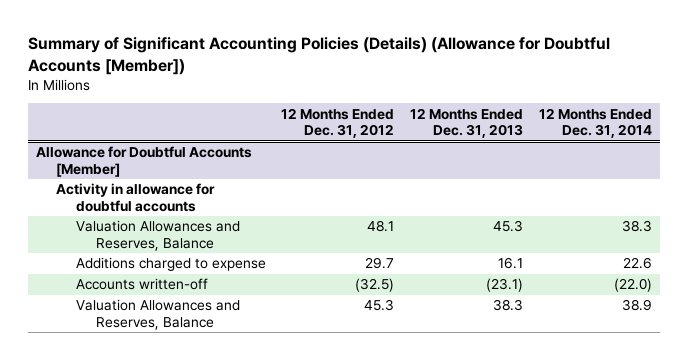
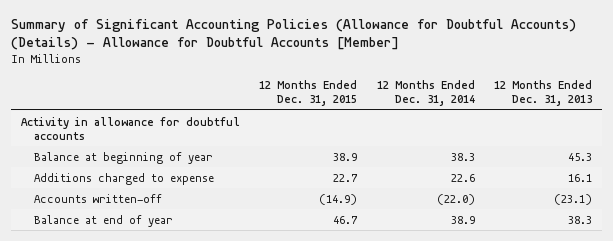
[27,37,610,75] Summary of Significant Accounting Policies (Details) (Allowance for Doubtful Accounts [Member]) -> [10,19,576,51] Summary of Significant Accounting Policies (Allowance for Doubtful Accounts) (Details) - Allowance for Doubtful Accounts [Member]
[281,107,395,139] 12 Months Ended Dec. 31, 2012 -> none
none -> [259,80,358,107] 12 Months Ended Dec. 31, 2015
[35,146,252,177] Allowance for Doubtful Accounts [Member] -> none
[75,220,240,251] Valuation Allowances and Reserves, Balance -> [33,151,213,164] Balance at beginning of year
[75,299,240,330] Valuation Allowances and Reserves, Balance -> [33,214,173,227] Balance at end of year

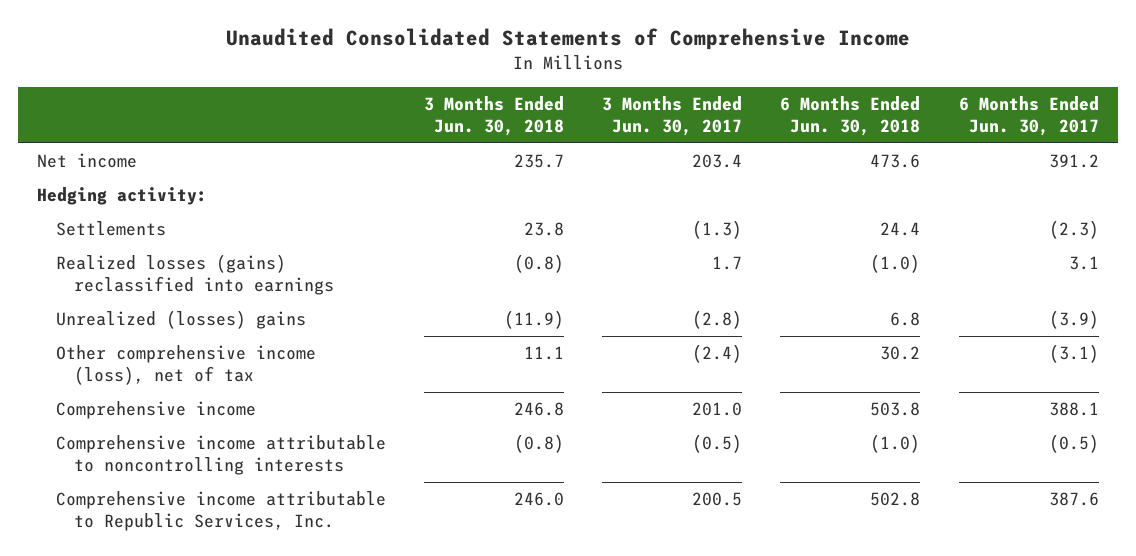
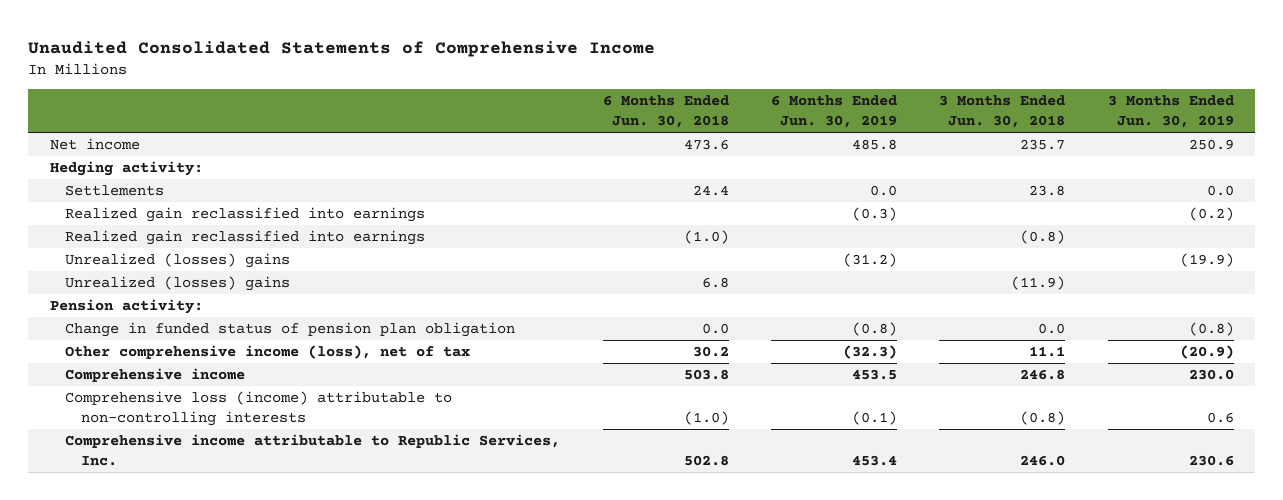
[602,96,743,137] 3 Months Ended Jun. 30, 2017 -> none
[958,96,1099,137] 6 Months Ended Jun. 30, 2017 -> none
none -> [770,95,897,129] 6 Months Ended Jun. 30, 2019
none -> [1107,95,1234,129] 3 Months Ended Jun. 30, 2019
none -> [65,207,426,223] Realized gain reclassified into earnings
[55,254,335,295] Realized losses (gains) reclassified into earnings -> [65,230,426,246] Realized gain reclassified into earnings
none -> [65,253,291,269] Unrealized (losses) gains
none -> [49,299,203,315] Pension activity:
none -> [65,322,516,338] Change in funded status of pension plan obligation
[55,435,386,475] Comprehensive income attributable to noncontrolling interests -> [65,391,453,426] Comprehensive loss (income) attributable to non-controlling interests

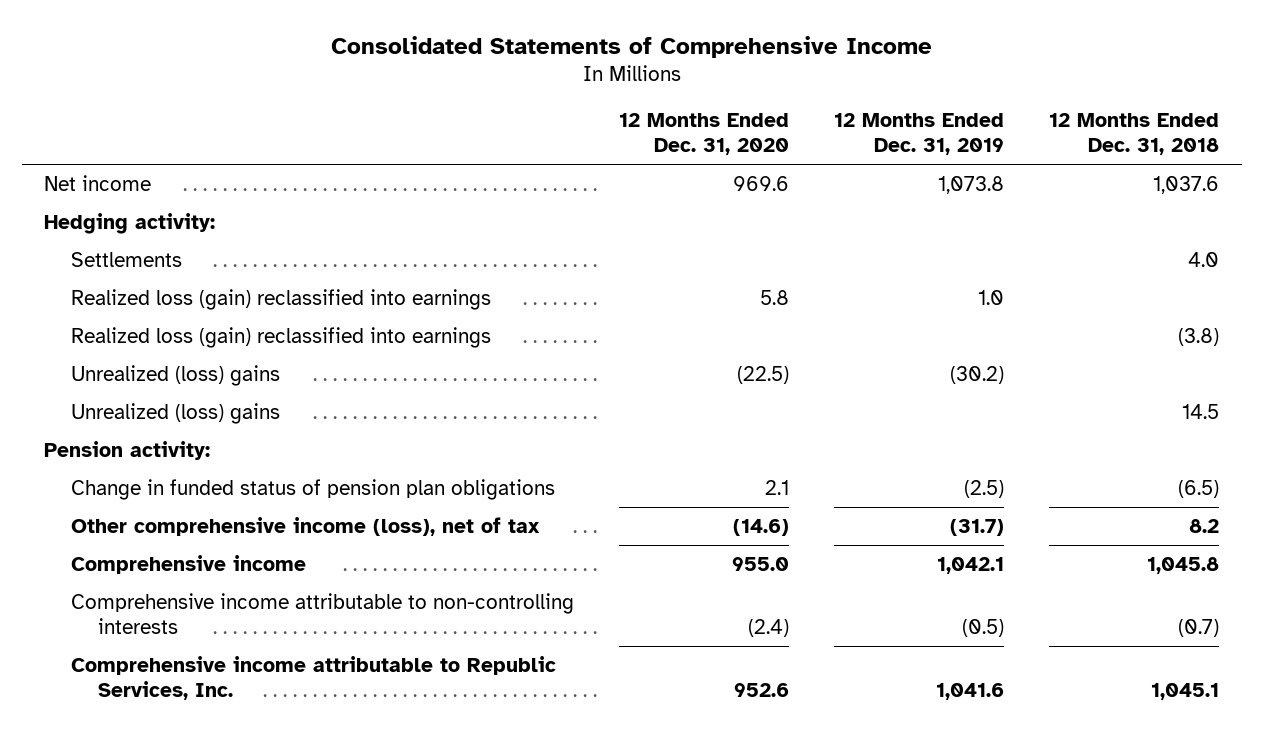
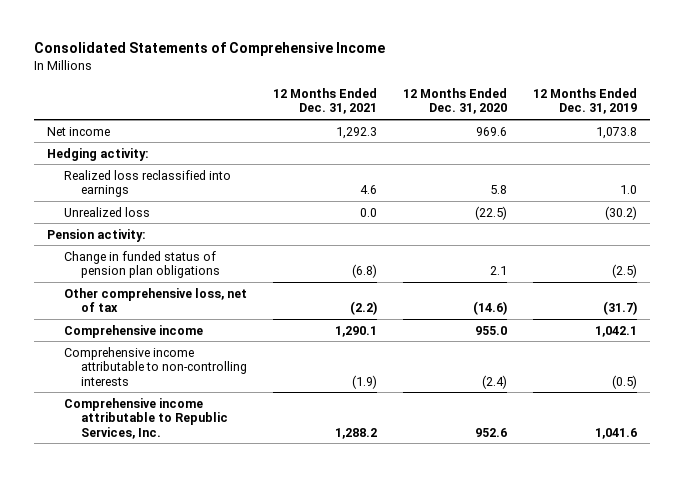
[1049,113,1220,155] 12 Months Ended Dec. 31, 2018 -> none
none -> [273,87,378,115] 12 Months Ended Dec. 31, 2021
[71,252,183,268] Settlements -> none
[71,327,492,349] Realized loss (gain) reclassified into earnings -> none
[71,403,281,425] Unrealized (loss) gains -> none
[71,289,492,311] Realized loss (gain) reclassified into earnings -> [63,169,231,198] Realized loss reclassified into earnings
[71,365,281,387] Unrealized (loss) gains -> [63,206,150,217] Unrealized loss
[71,517,541,537] Other comprehensive income (loss), net of tax -> [63,287,247,313] Other comprehensive loss, net of tax

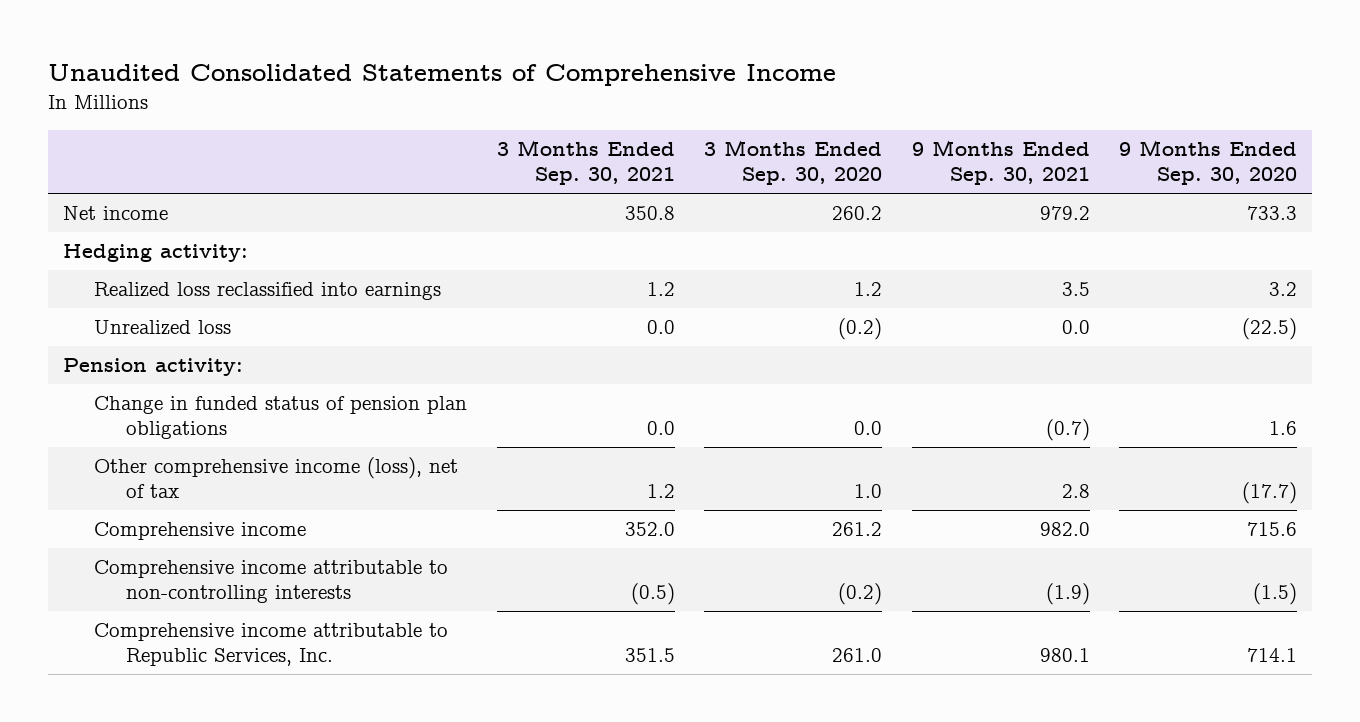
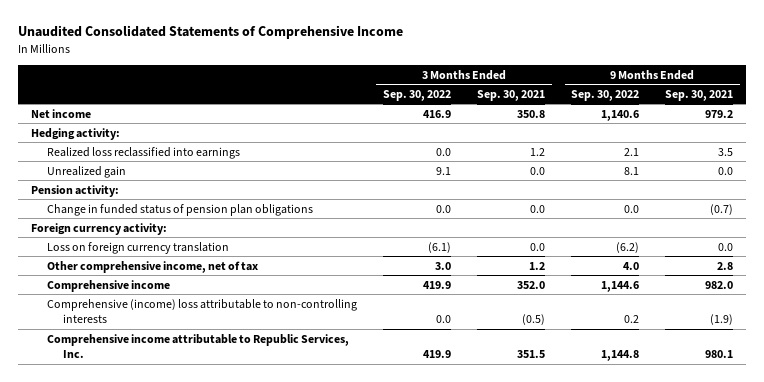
[704,140,883,186] 3 Months Ended Sep. 30, 2020 -> none
[1119,140,1298,186] 9 Months Ended Sep. 30, 2020 -> none
none -> [382,89,451,101] Sep. 30, 2022
none -> [571,89,640,101] Sep. 30, 2022
[94,320,232,336] Unrealized loss -> [46,165,126,178] Unrealized gain
none -> [30,222,167,235] Foreign currency activity:
none -> [46,241,229,254] Loss on foreign currency translation
[94,457,459,499] Other comprehensive income (loss), net of tax -> [46,260,258,273] Other comprehensive income, net of tax
[94,560,449,604] Comprehensive income attributable to non-controlling interests -> [46,298,357,324] Comprehensive (income) loss attributable to non-controlling interests

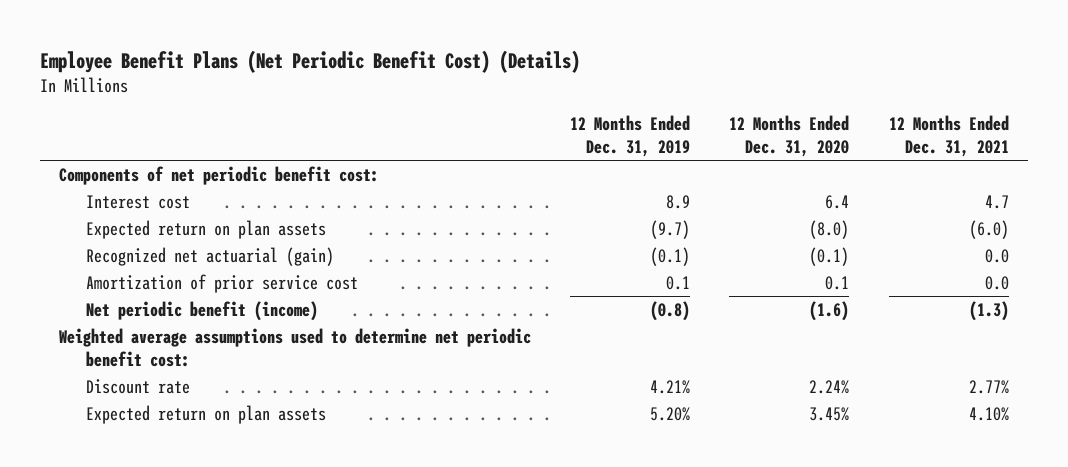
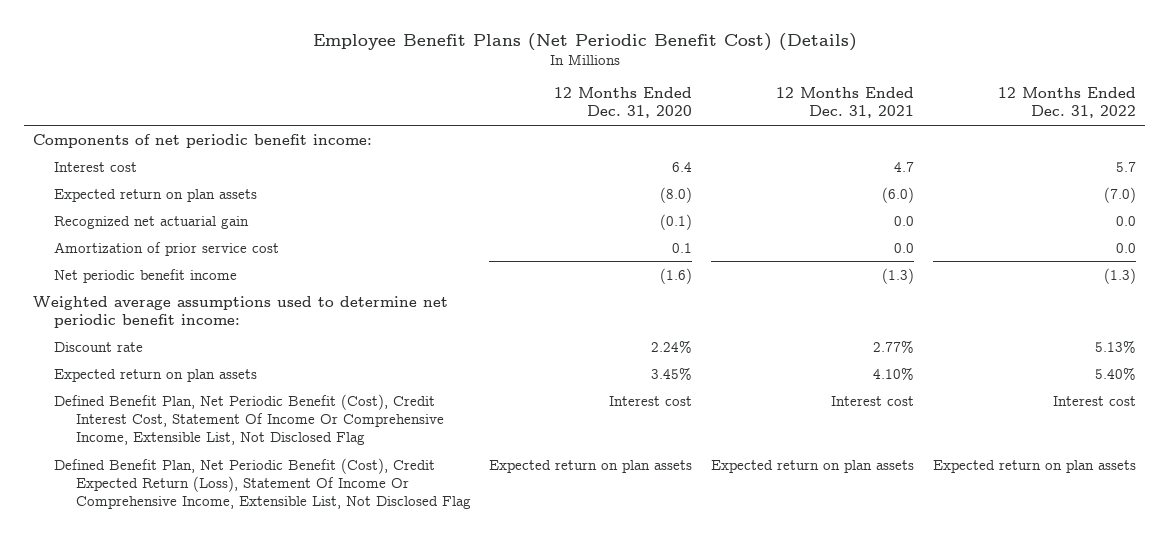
[570,115,691,158] 12 Months Ended Dec. 31, 2019 -> none
none -> [997,87,1136,119] 12 Months Ended Dec. 31, 2022
[59,165,380,185] Components of net periodic benefit cost: -> [33,133,373,148] Components of net periodic benefit income:
[86,246,335,266] Recognized net actuarial (gain) -> [54,215,250,229] Recognized net actuarial gain
[86,300,319,321] Net periodic benefit (income) -> [54,268,238,283] Net periodic benefit income
[59,327,532,367] Weighted average assumptions used to determine net periodic benefit cost: -> [33,295,449,328] Weighted average assumptions used to determine net periodic benefit income:
none -> [54,393,444,445] Defined Benefit Plan, Net Periodic Benefit (Cost), Credit Interest Cost, Statement Of Income Or Comprehensive Income, Extensible List, Not Disclosed Flag
none -> [54,457,471,509] Defined Benefit Plan, Net Periodic Benefit (Cost), Credit Expected Return (Loss), Statement Of Income Or Comprehensive Income, Extensible List, Not Disclosed Flag

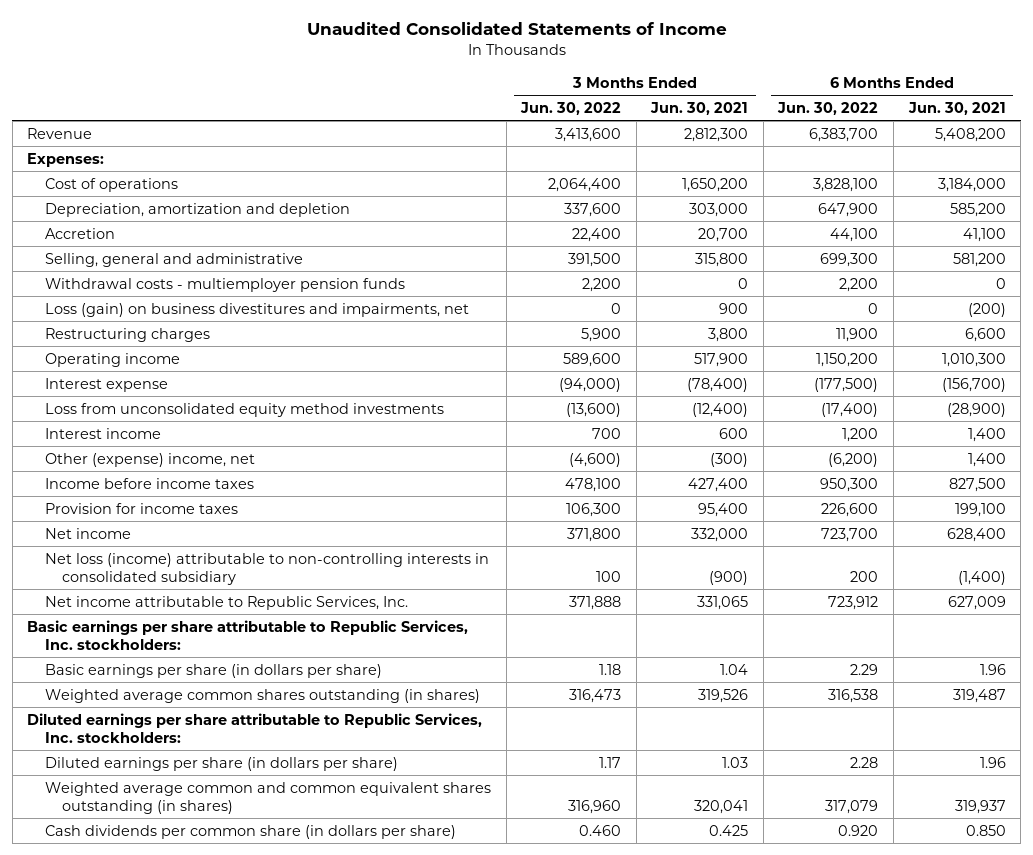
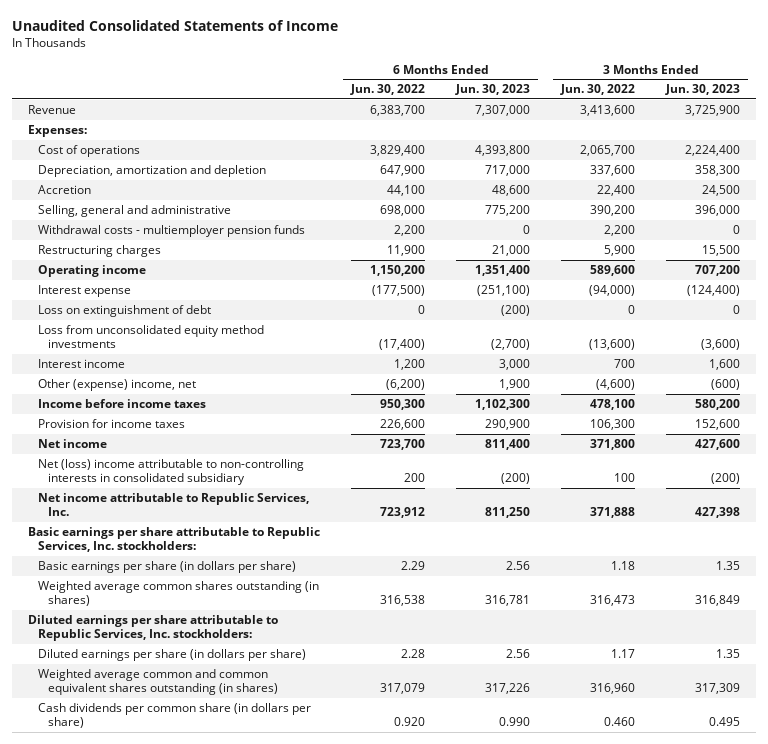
[650,101,749,115] Jun. 30, 2021 -> none
[907,101,1006,115] Jun. 30, 2021 -> none
none -> [455,84,531,96] Jun. 30, 2023
none -> [665,84,741,96] Jun. 30, 2023
[548,177,622,192] 2,064,400 -> [580,145,636,157] 2,065,700
[813,177,879,192] 3,828,100 -> [369,145,425,157] 3,829,400
[568,252,622,267] 391,500 -> [590,205,636,217] 390,200
[820,252,879,267] 699,300 -> [379,205,425,217] 698,000
[44,302,469,317] Loss (gain) on business divestitures and impairments, net -> none
none -> [37,305,211,318] Loss on extinguishment of debt
[44,552,489,586] Net loss (income) attributable to non-controlling interests in consolidated subsidiary -> [37,459,304,486] Net (loss) income attributable to non-controlling interests in consolidated subsidiary

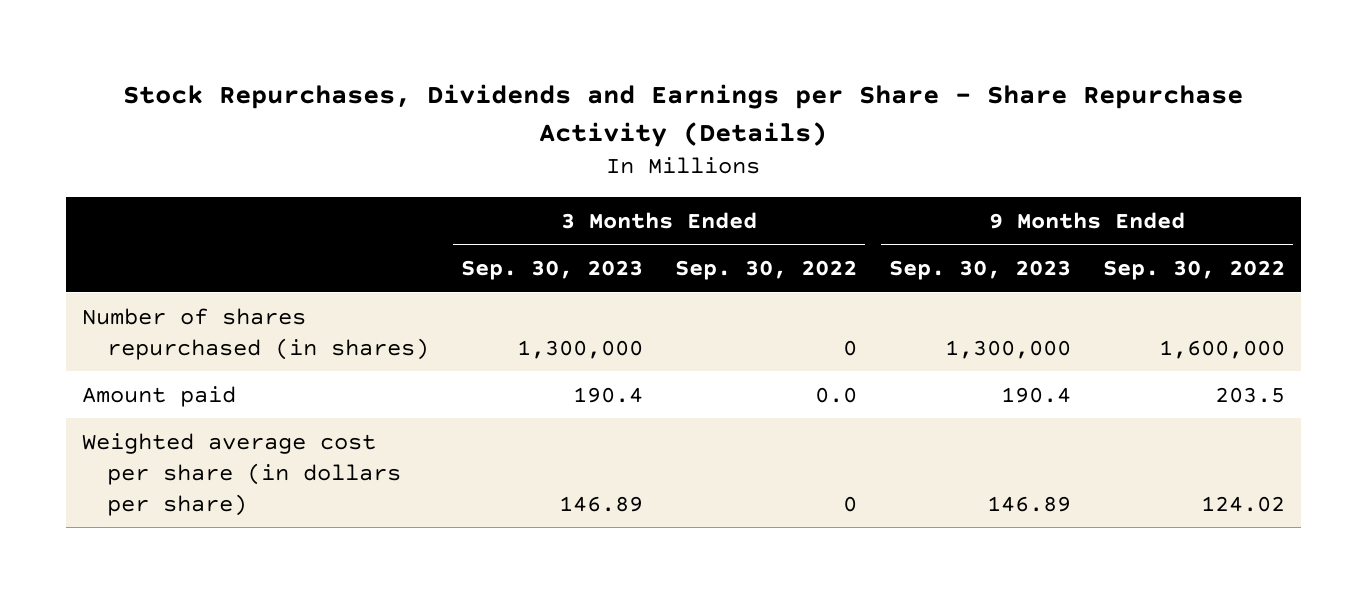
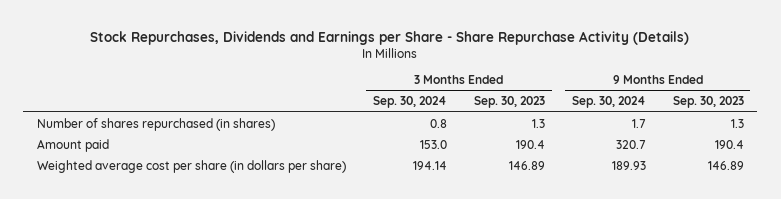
[675,260,858,281] Sep. 30, 2022 -> none
[1102,260,1285,281] Sep. 30, 2022 -> none
none -> [372,96,447,109] Sep. 30, 2024
none -> [571,96,646,109] Sep. 30, 2024
[517,339,644,359] 1,300,000 -> [531,118,545,128] 1.3
[945,339,1072,359] 1,300,000 -> [730,118,744,128] 1.3

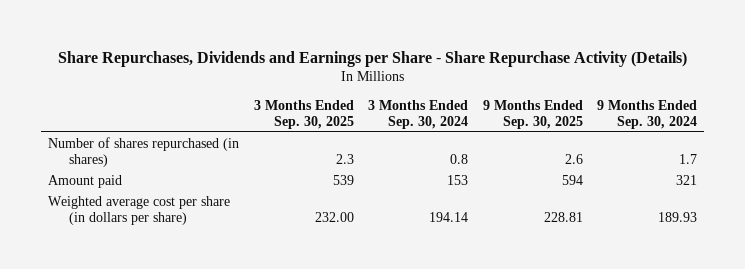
[90,30,690,45] Stock Repurchases, Dividends and Earnings per Share - Share Repurchase Activity (Details) -> [57,50,687,67] Share Repurchases, Dividends and Earnings per Share - Share Repurchase Activity (Details)
[473,96,545,109] Sep. 30, 2023 -> none
[672,96,744,109] Sep. 30, 2023 -> none
none -> [253,100,354,130] 3 Months Ended Sep. 30, 2025
none -> [482,100,583,130] 9 Months Ended Sep. 30, 2025
[419,139,447,149] 153.0 -> [447,174,469,185] 153
[615,139,646,149] 320.7 -> [676,174,698,185] 321

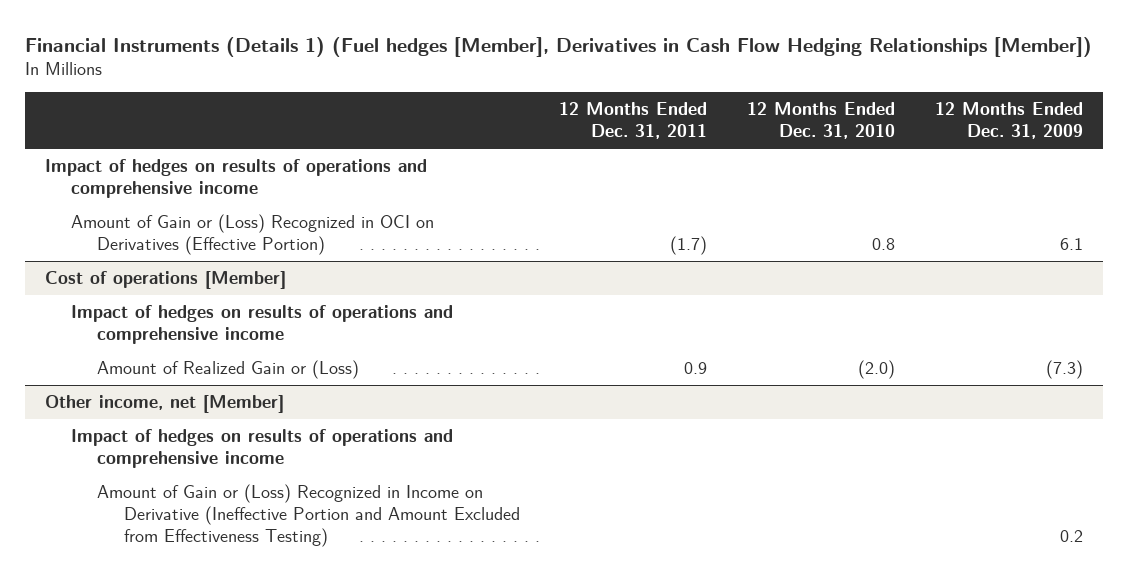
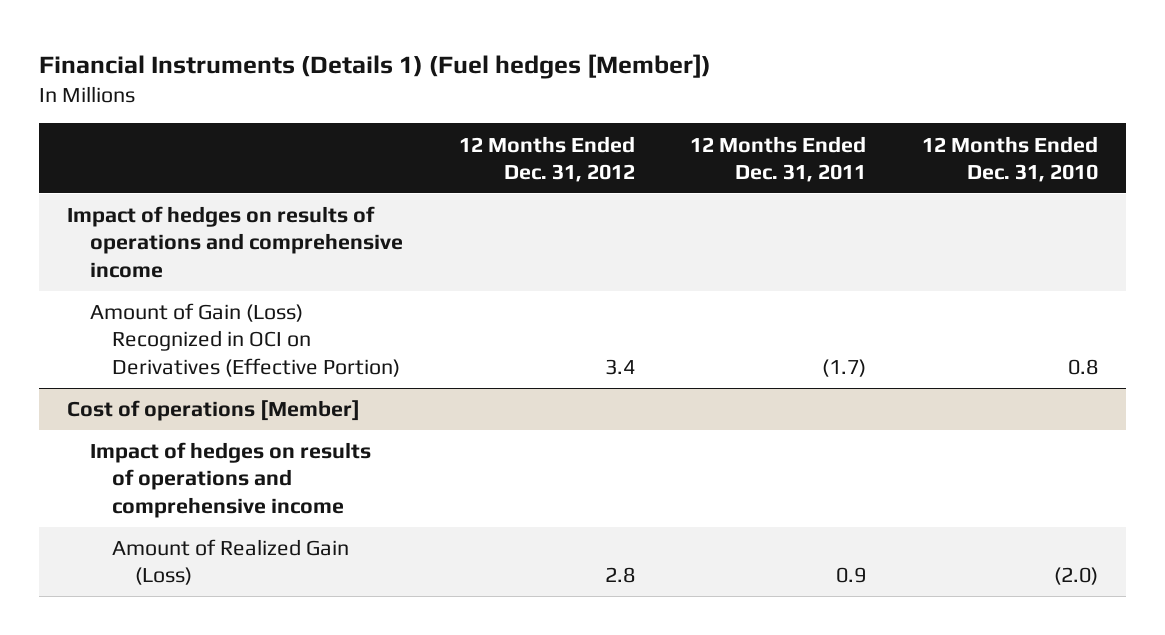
[24,36,1092,57] Financial Instruments (Details 1) (Fuel hedges [Member], Derivatives in Cash Flow Hedging Relationships [Member]) -> [39,53,712,79] Financial Instruments (Details 1) (Fuel hedges [Member])
[934,102,1083,140] 12 Months Ended Dec. 31, 2009 -> none
none -> [458,135,635,182] 12 Months Ended Dec. 31, 2012
[71,213,435,255] Amount of Gain or (Loss) Recognized in OCI on Derivatives (Effective Portion) -> [89,303,401,377] Amount of Gain (Loss) Recognized in OCI on Derivatives (Effective Portion)
[44,394,284,413] Other income, net [Member] -> none
[71,428,454,468] Impact of hedges on results of operations and comprehensive income -> none
[97,483,520,547] Amount of Gain or (Loss) Recognized in Income on Derivative (Ineffective Portion and Amount Excluded from Effectiveness Testing) -> none
[97,359,360,379] Amount of Realized Gain or (Loss) -> [112,539,350,586] Amount of Realized Gain (Loss)

